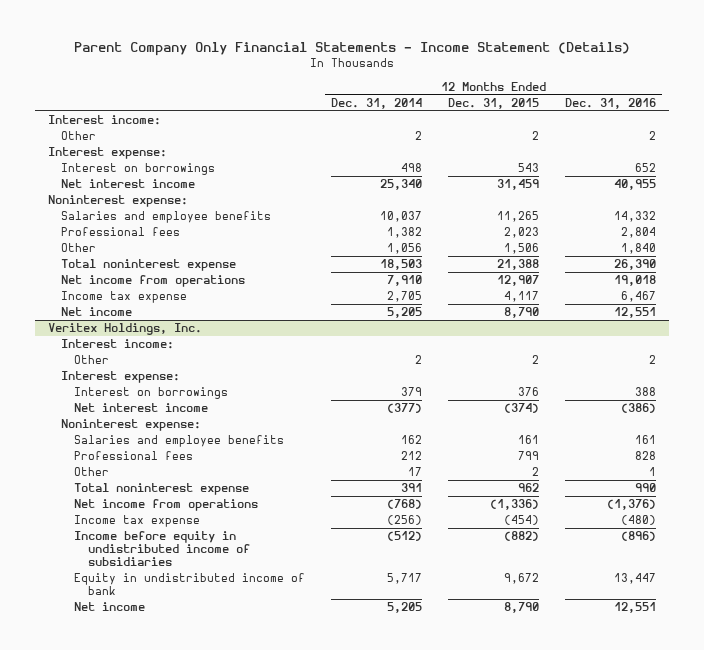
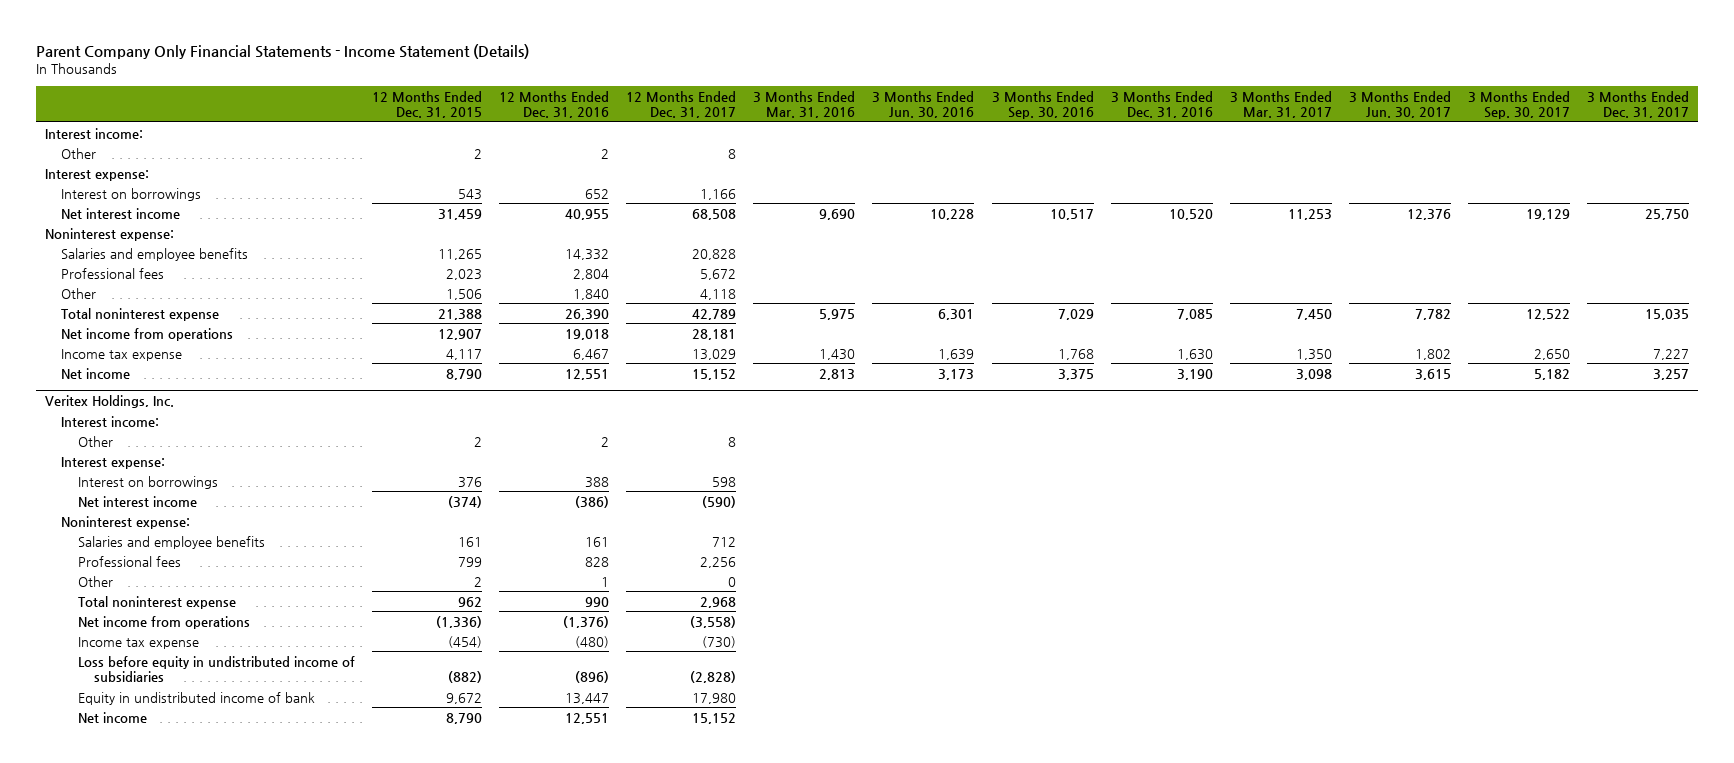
[331,97,423,109] Dec. 31, 2014 -> none
none -> [626,90,737,119] 12 Months Ended Dec. 31, 2017
none -> [753,90,856,119] 3 Months Ended Mar. 31, 2016
none -> [872,90,975,119] 3 Months Ended Jun. 30, 2016
none -> [991,90,1094,120] 3 Months Ended Sep. 30, 2016
none -> [1110,90,1213,119] 3 Months Ended Dec. 31, 2016
none -> [1229,90,1332,119] 3 Months Ended Mar. 31, 2017
none -> [1348,90,1451,119] 3 Months Ended Jun. 30, 2017
none -> [1468,90,1571,120] 3 Months Ended Sep. 30, 2017
none -> [1587,90,1690,119] 3 Months Ended Dec. 31, 2017
[74,531,250,567] Income before equity in undistributed income of subsidiaries -> [77,655,355,683] Loss before equity in undistributed income of subsidiaries

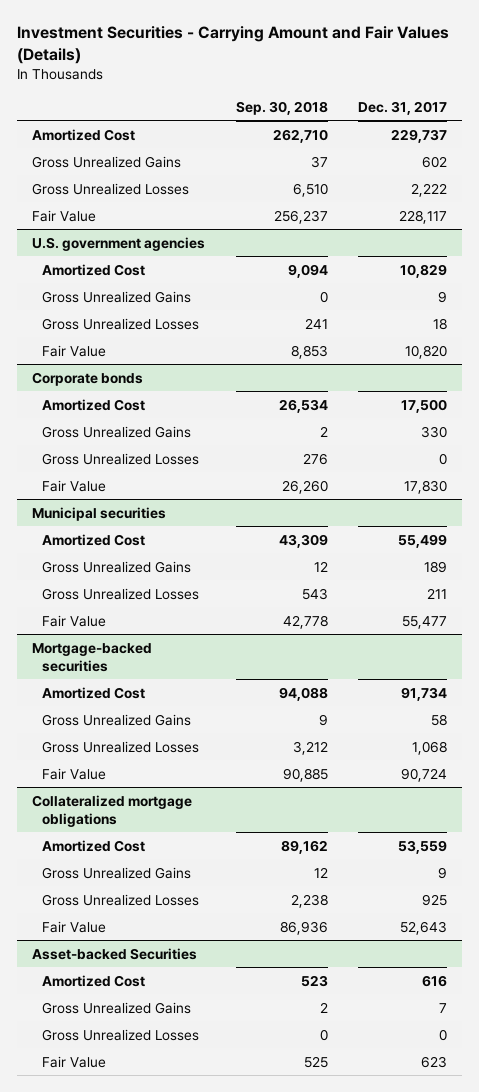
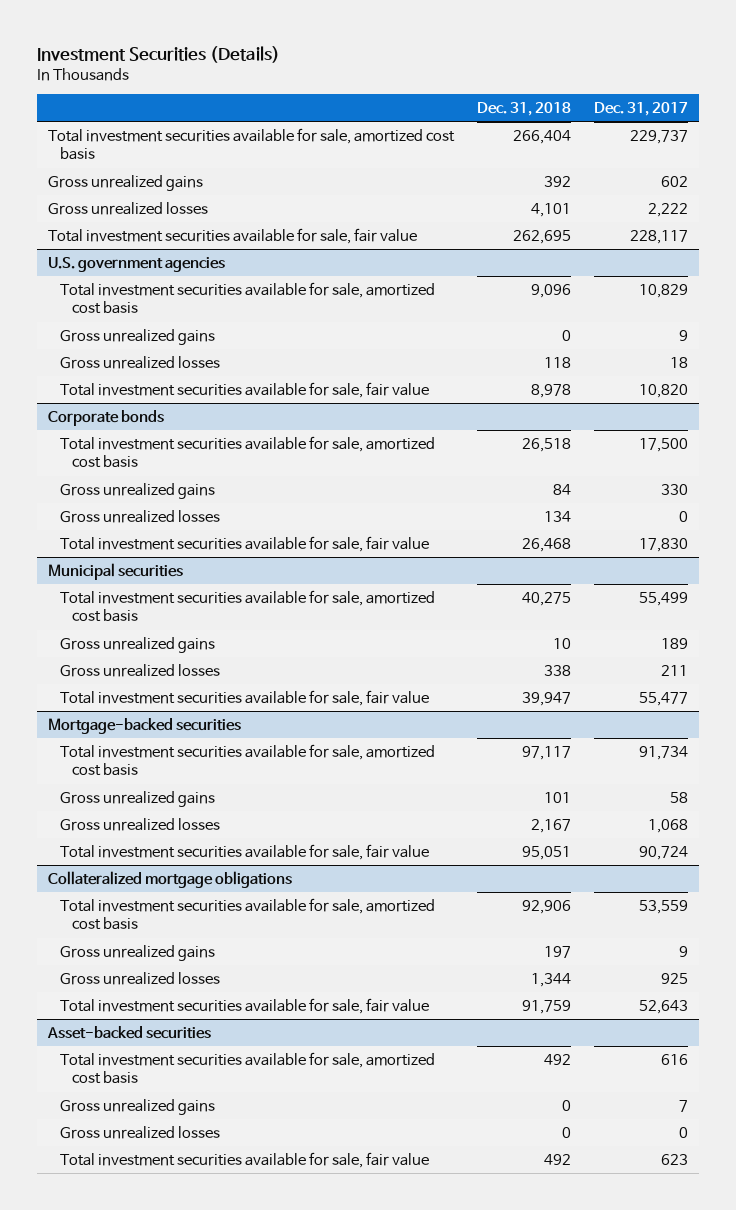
[16,26,449,65] Investment Securities - Carrying Amount and Fair Values (Details) -> [36,45,280,63] Investment Securities (Details)
[235,100,328,115] Sep. 30, 2018 -> none
none -> [477,102,572,117] Dec. 31, 2018
[31,128,135,141] Amortized Cost -> [48,127,456,161] Total investment securities available for sale, amortized cost basis
[31,155,181,168] Gross Unrealized Gains -> [48,174,204,191] Gross unrealized gains
[31,182,189,195] Gross Unrealized Losses -> [48,201,209,215] Gross unrealized losses
[31,209,96,222] Fair Value -> [48,227,418,244] Total investment securities available for sale, fair value
[41,263,145,276] Amortized Cost -> [60,281,436,315] Total investment securities available for sale, amortized cost basis
[41,290,191,303] Gross Unrealized Gains -> [60,328,216,345] Gross unrealized gains
[41,317,199,330] Gross Unrealized Losses -> [60,355,221,369] Gross unrealized losses
[41,344,106,357] Fair Value -> [60,381,430,398] Total investment securities available for sale, fair value
[41,398,145,411] Amortized Cost -> [60,435,436,469] Total investment securities available for sale, amortized cost basis
[41,425,191,438] Gross Unrealized Gains -> [60,482,216,499] Gross unrealized gains
[41,452,199,465] Gross Unrealized Losses -> [60,509,221,523] Gross unrealized losses
[41,479,106,492] Fair Value -> [60,535,430,552] Total investment securities available for sale, fair value
[41,533,145,546] Amortized Cost -> [60,589,436,623] Total investment securities available for sale, amortized cost basis
[41,560,191,573] Gross Unrealized Gains -> [60,636,216,653] Gross unrealized gains
[41,587,199,600] Gross Unrealized Losses -> [60,663,221,677] Gross unrealized losses
[41,614,106,627] Fair Value -> [60,689,430,706] Total investment securities available for sale, fair value
[41,686,145,699] Amortized Cost -> [60,743,436,777] Total investment securities available for sale, amortized cost basis
[41,713,191,726] Gross Unrealized Gains -> [60,790,216,807] Gross unrealized gains
[41,740,199,753] Gross Unrealized Losses -> [60,817,221,831] Gross unrealized losses
[41,767,106,780] Fair Value -> [60,843,430,860] Total investment securities available for sale, fair value
[41,839,145,852] Amortized Cost -> [60,897,436,931] Total investment securities available for sale, amortized cost basis
[41,866,191,879] Gross Unrealized Gains -> [60,944,216,961] Gross unrealized gains
[41,893,199,906] Gross Unrealized Losses -> [60,971,221,985] Gross unrealized losses
[41,920,106,933] Fair Value -> [60,997,430,1014] Total investment securities available for sale, fair value
[31,947,197,960] Asset-backed Securities -> [47,1025,212,1039] Asset-backed securities
[41,974,145,987] Amortized Cost -> [60,1051,436,1085] Total investment securities available for sale, amortized cost basis
[41,1001,191,1014] Gross Unrealized Gains -> [60,1098,216,1115] Gross unrealized gains
[41,1028,199,1041] Gross Unrealized Losses -> [60,1125,221,1139] Gross unrealized losses
[41,1055,106,1068] Fair Value -> [60,1151,430,1168] Total investment securities available for sale, fair value

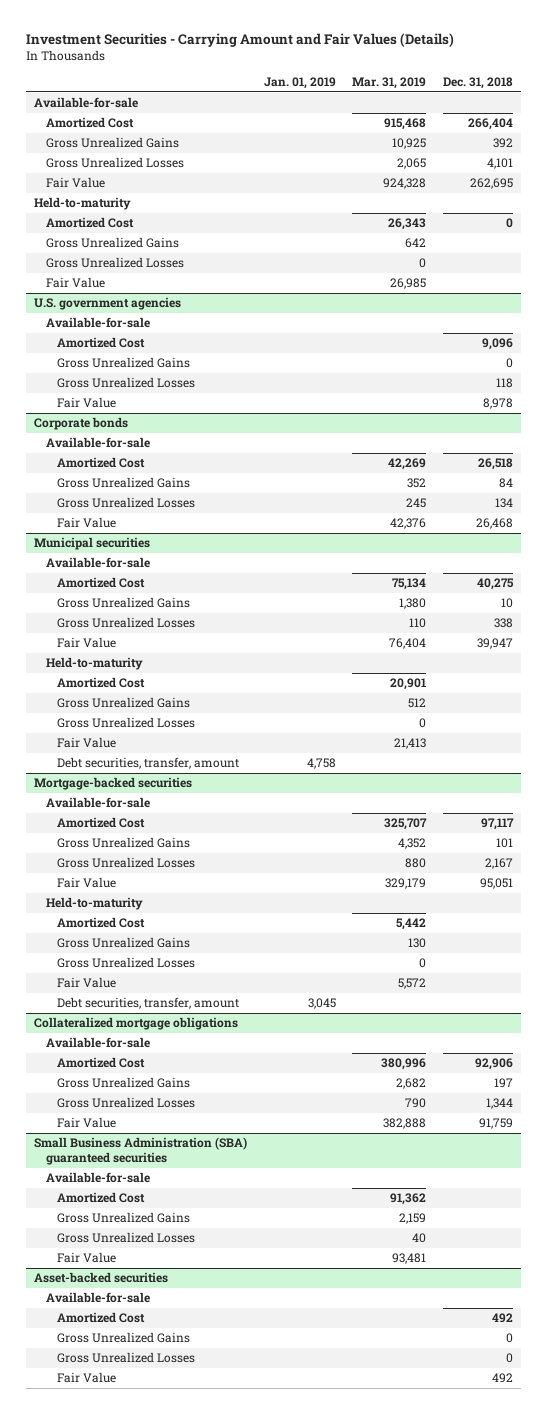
[36,45,280,63] Investment Securities (Details) -> [25,33,454,48] Investment Securities - Carrying Amount and Fair Values (Details)
[593,102,688,117] Dec. 31, 2017 -> none
none -> [263,77,336,90] Jan. 01, 2019
none -> [352,77,427,90] Mar. 31, 2019
none -> [34,97,139,109] Available-for-sale
[48,127,456,161] Total investment securities available for sale, amortized cost basis -> [45,117,134,129] Amortized Cost
[48,174,204,191] Gross unrealized gains -> [45,137,179,149] Gross Unrealized Gains
[48,201,209,215] Gross unrealized losses -> [45,157,184,169] Gross Unrealized Losses
[48,227,418,244] Total investment securities available for sale, fair value -> [45,177,105,189] Fair Value
none -> [34,197,132,211] Held-to-maturity
none -> [45,217,134,229] Amortized Cost
none -> [45,237,179,249] Gross Unrealized Gains
none -> [45,257,184,269] Gross Unrealized Losses
none -> [45,277,105,289] Fair Value
none -> [45,317,150,329] Available-for-sale
[60,281,436,315] Total investment securities available for sale, amortized cost basis -> [57,337,146,349] Amortized Cost
[60,328,216,345] Gross unrealized gains -> [57,357,191,369] Gross Unrealized Gains
[60,355,221,369] Gross unrealized losses -> [57,377,196,389] Gross Unrealized Losses
[60,381,430,398] Total investment securities available for sale, fair value -> [57,397,117,409] Fair Value
none -> [45,437,150,449] Available-for-sale
[60,435,436,469] Total investment securities available for sale, amortized cost basis -> [57,457,146,469] Amortized Cost
[60,482,216,499] Gross unrealized gains -> [57,477,191,489] Gross Unrealized Gains
[60,509,221,523] Gross unrealized losses -> [57,497,196,509] Gross Unrealized Losses
[60,535,430,552] Total investment securities available for sale, fair value -> [57,517,117,529] Fair Value
none -> [45,557,150,569] Available-for-sale
[60,589,436,623] Total investment securities available for sale, amortized cost basis -> [57,577,146,589] Amortized Cost
[60,636,216,653] Gross unrealized gains -> [57,597,191,609] Gross Unrealized Gains
[60,663,221,677] Gross unrealized losses -> [57,617,196,629] Gross Unrealized Losses
[60,689,430,706] Total investment securities available for sale, fair value -> [57,637,117,649] Fair Value
none -> [45,657,143,671] Held-to-maturity
none -> [57,677,146,689] Amortized Cost
none -> [57,697,191,709] Gross Unrealized Gains
none -> [57,717,196,729] Gross Unrealized Losses
none -> [57,737,117,749] Fair Value
none -> [57,757,240,770] Debt securities, transfer, amount
none -> [45,797,150,809] Available-for-sale
[60,743,436,777] Total investment securities available for sale, amortized cost basis -> [57,817,146,829] Amortized Cost
[60,790,216,807] Gross unrealized gains -> [57,837,191,849] Gross Unrealized Gains
[60,817,221,831] Gross unrealized losses -> [57,857,196,869] Gross Unrealized Losses
[60,843,430,860] Total investment securities available for sale, fair value -> [57,877,117,889] Fair Value
none -> [45,897,143,911] Held-to-maturity
none -> [57,917,146,929] Amortized Cost
none -> [57,937,191,949] Gross Unrealized Gains
none -> [57,957,196,969] Gross Unrealized Losses
none -> [57,977,117,989] Fair Value
none -> [57,997,240,1010] Debt securities, transfer, amount
none -> [45,1037,150,1049] Available-for-sale
[60,897,436,931] Total investment securities available for sale, amortized cost basis -> [57,1057,146,1069] Amortized Cost
[60,944,216,961] Gross unrealized gains -> [57,1077,191,1089] Gross Unrealized Gains
[60,971,221,985] Gross unrealized losses -> [57,1097,196,1109] Gross Unrealized Losses
[60,997,430,1014] Total investment securities available for sale, fair value -> [57,1117,117,1129] Fair Value
none -> [34,1137,248,1166] Small Business Administration (SBA) guaranteed securities
none -> [45,1172,150,1184] Available-for-sale
none -> [57,1192,146,1204] Amortized Cost
none -> [57,1212,191,1224] Gross Unrealized Gains
none -> [57,1232,196,1244] Gross Unrealized Losses
none -> [57,1252,117,1264] Fair Value
none -> [45,1292,150,1304] Available-for-sale
[60,1051,436,1085] Total investment securities available for sale, amortized cost basis -> [57,1312,146,1324] Amortized Cost
[60,1098,216,1115] Gross unrealized gains -> [57,1332,191,1344] Gross Unrealized Gains
[60,1125,221,1139] Gross unrealized losses -> [57,1352,196,1364] Gross Unrealized Losses
[60,1151,430,1168] Total investment securities available for sale, fair value -> [57,1372,117,1384] Fair Value

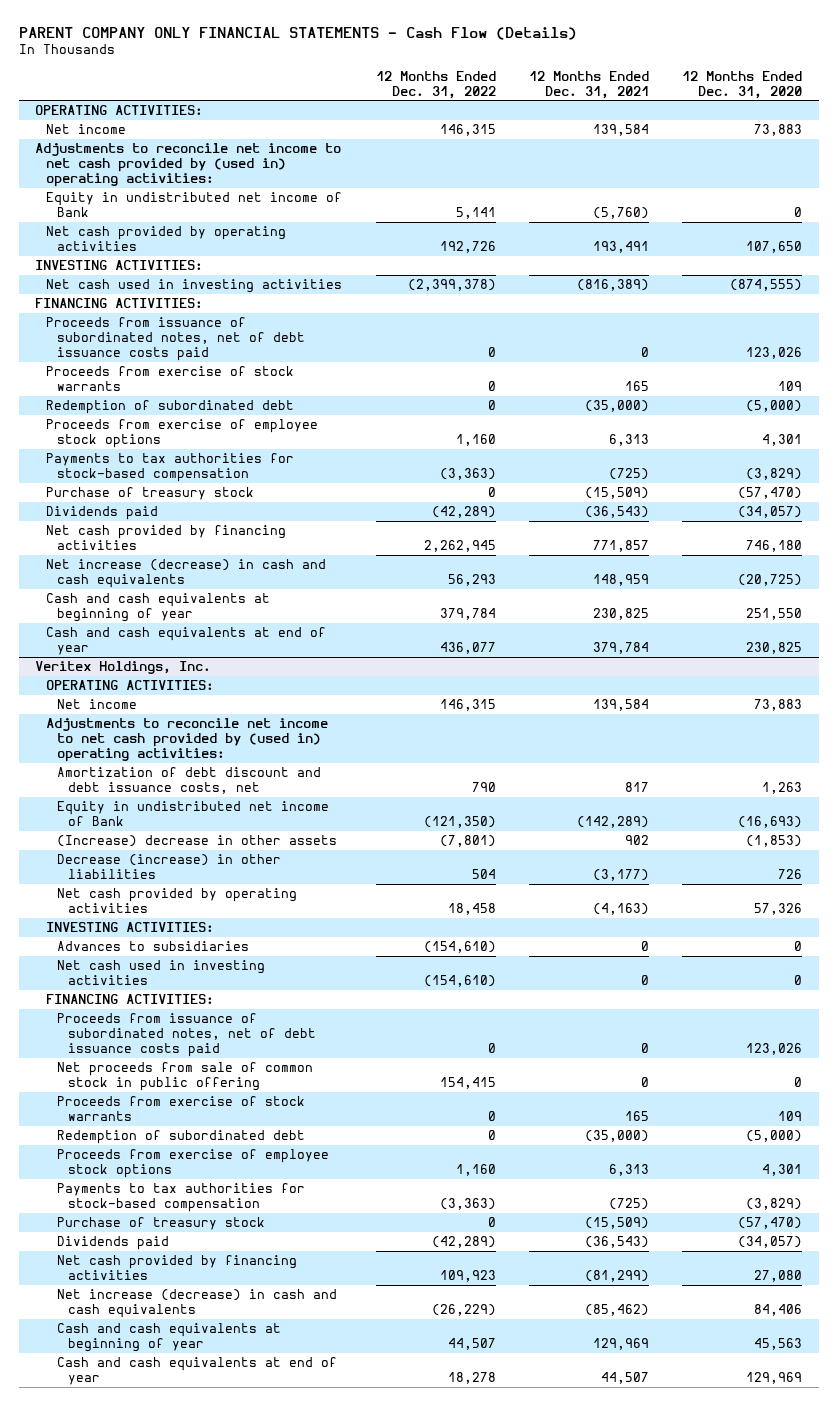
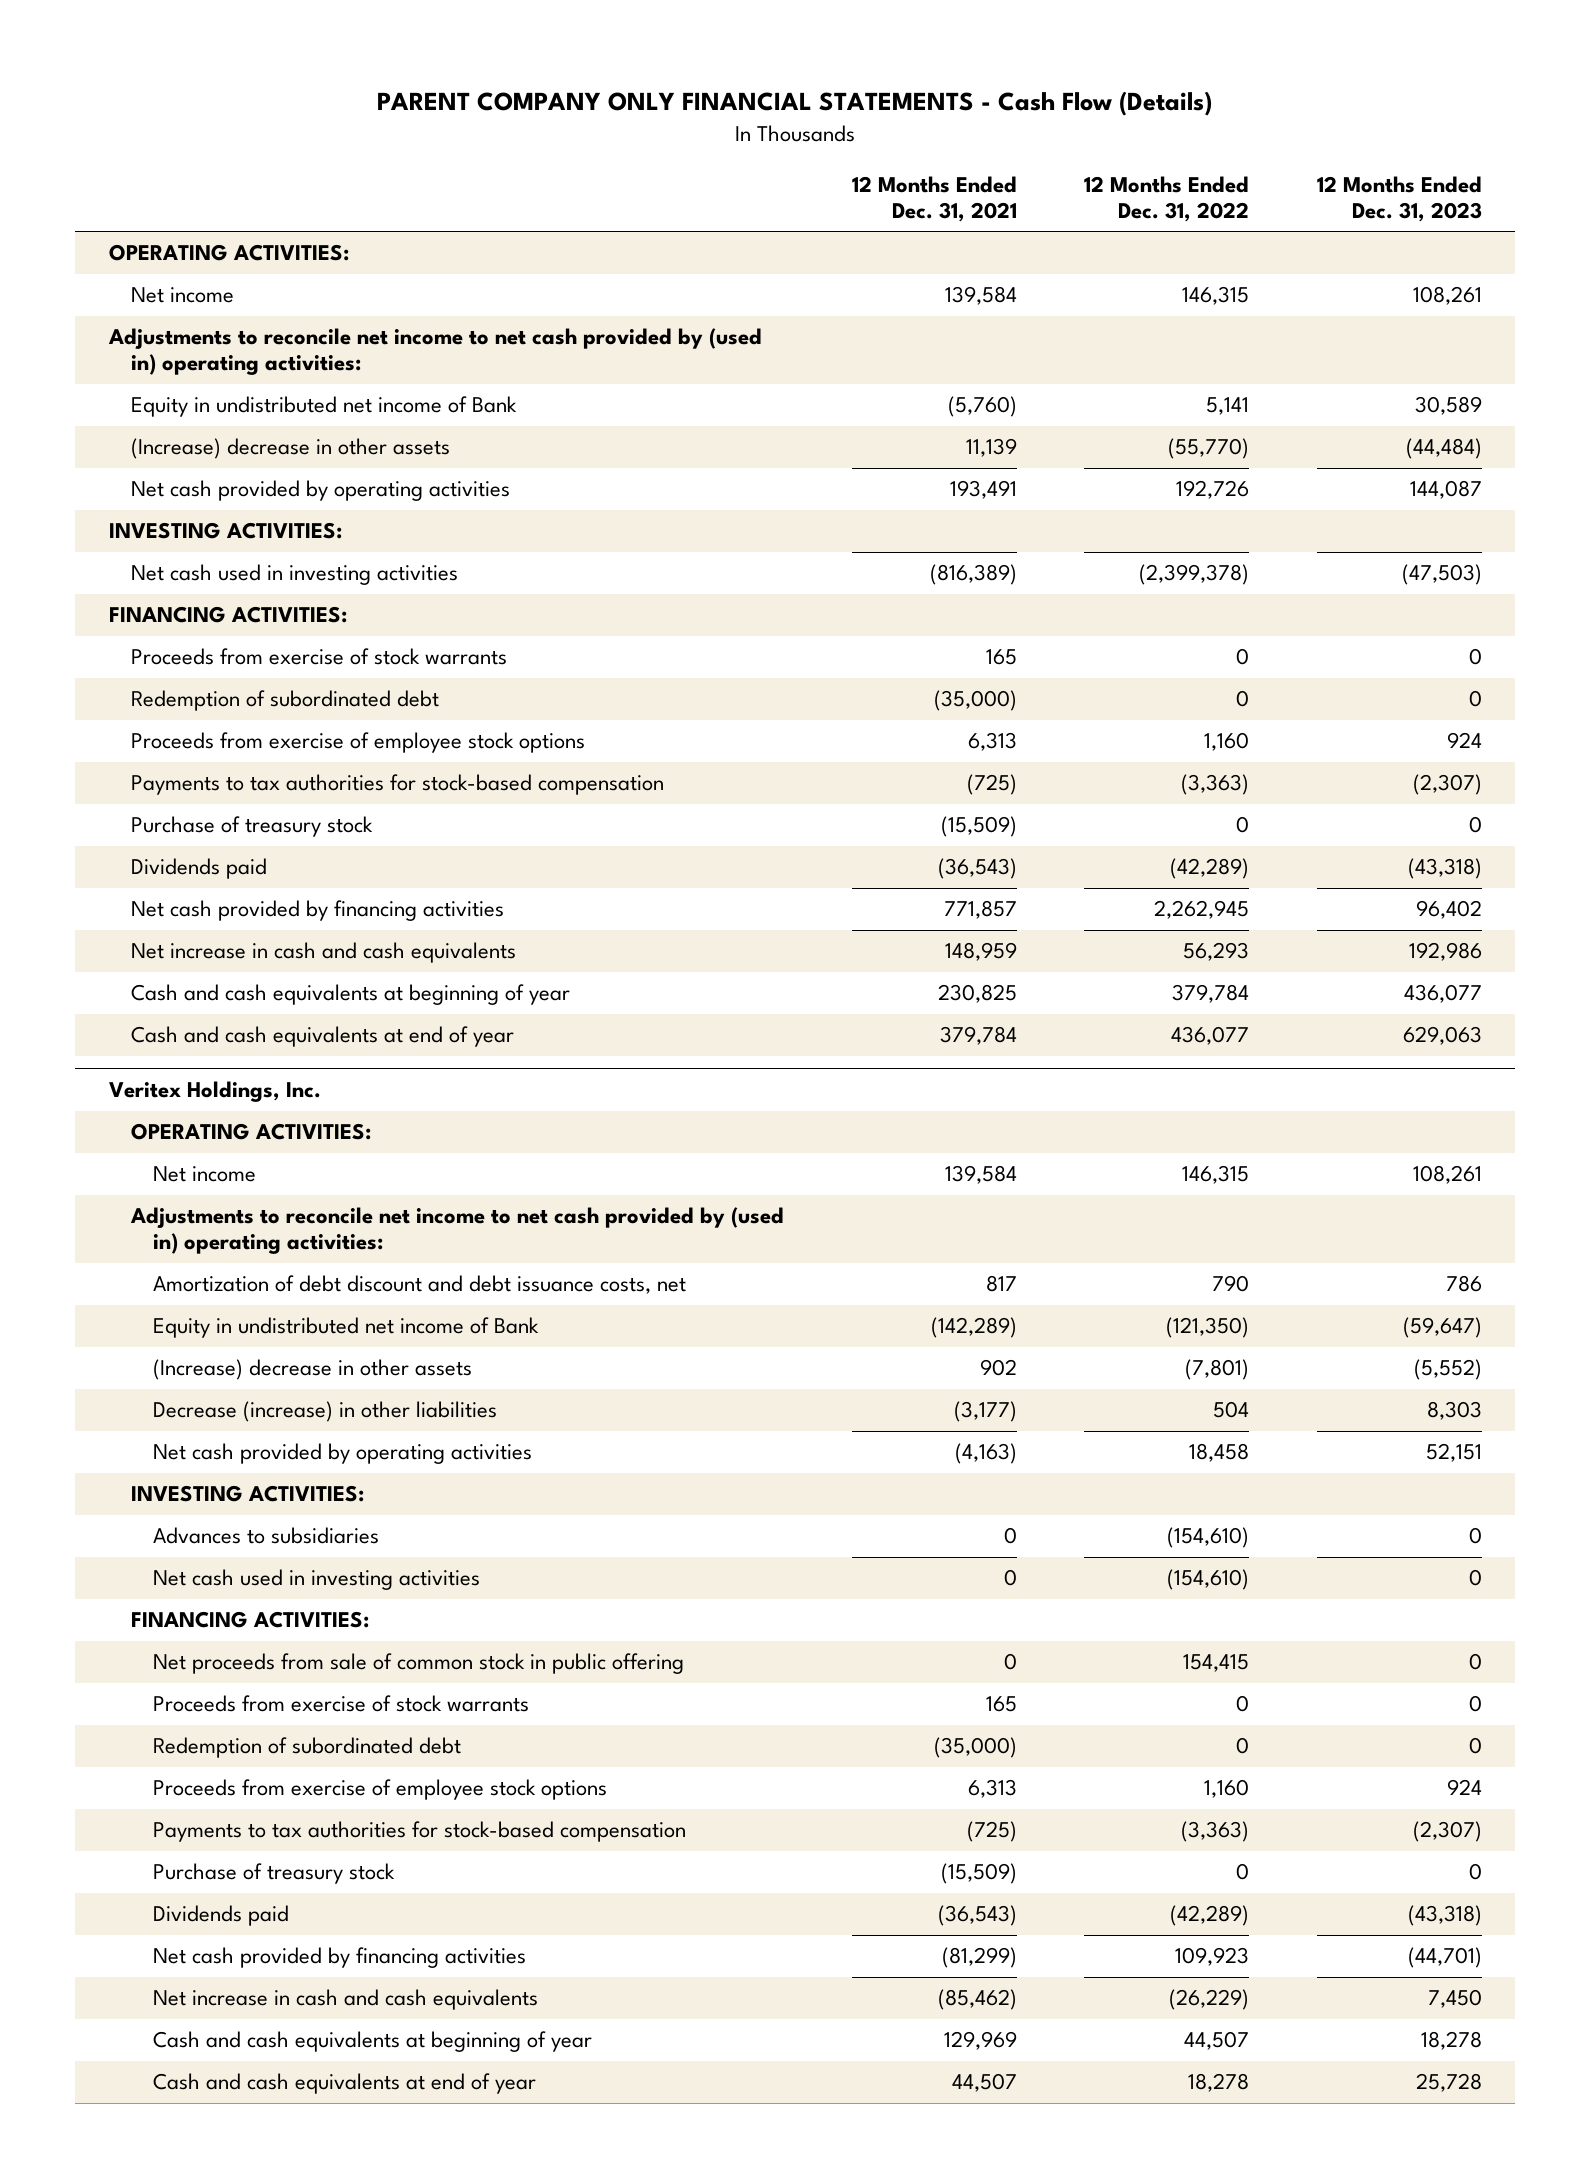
[682,70,803,99] 12 Months Ended Dec. 31, 2020 -> none
none -> [1316,175,1482,222] 12 Months Ended Dec. 31, 2023
none -> [130,438,450,460] (Increase) decrease in other assets
[46,317,306,361] Proceeds from issuance of subordinated notes, net of debt issuance costs paid -> none
[46,559,327,588] Net increase (decrease) in cash and cash equivalents -> [130,942,516,964] Net increase in cash and cash equivalents
[57,1013,317,1057] Proceeds from issuance of subordinated notes, net of debt issuance costs paid -> none
[57,1289,338,1318] Net increase (decrease) in cash and cash equivalents -> [152,1989,538,2011] Net increase in cash and cash equivalents

